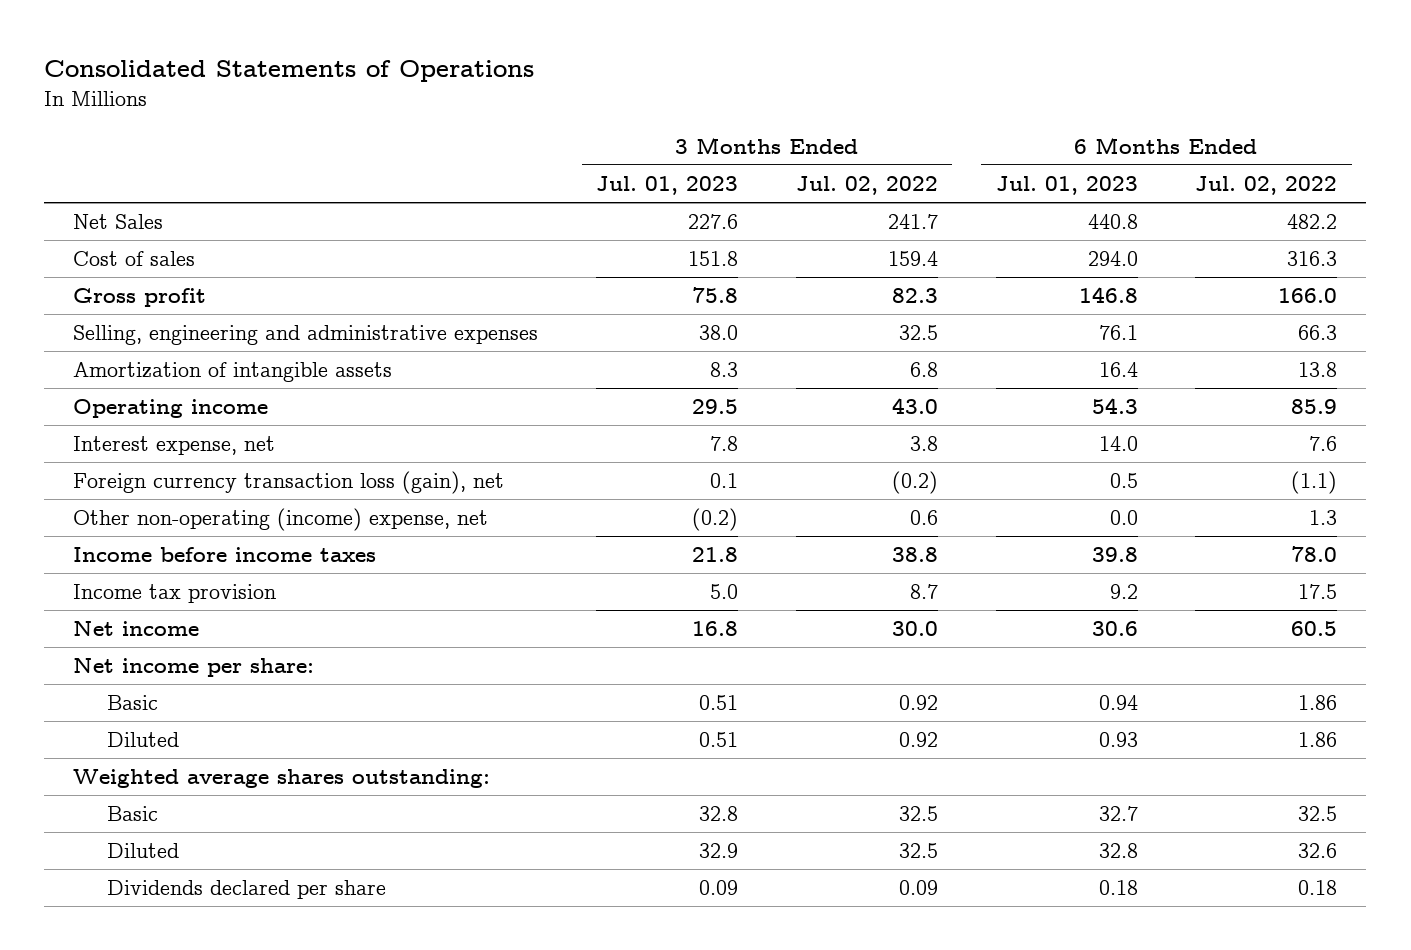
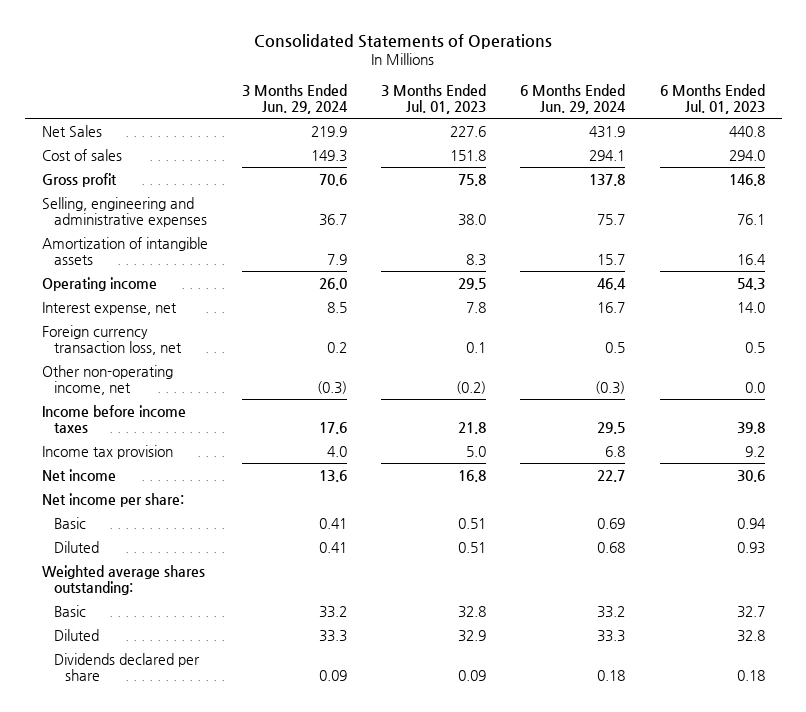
[795,175,938,195] Jul. 02, 2022 -> none
[1195,175,1338,195] Jul. 02, 2022 -> none
none -> [242,83,349,114] 3 Months Ended Jun. 29, 2024
none -> [520,83,627,114] 6 Months Ended Jun. 29, 2024
[73,470,505,494] Foreign currency transaction loss (gain), net -> [41,324,182,355] Foreign currency transaction loss, net
[73,507,489,531] Other non-operating (income) expense, net -> [41,364,173,395] Other non-operating income, net

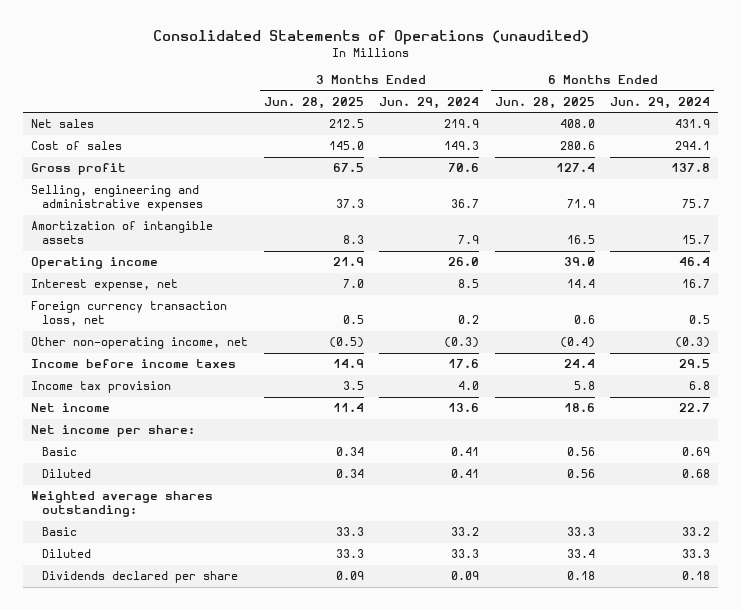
[254,33,553,49] Consolidated Statements of Operations -> [152,30,589,46] Consolidated Statements of Operations (unaudited)
[381,83,487,114] 3 Months Ended Jul. 01, 2023 -> none
[659,83,765,114] 6 Months Ended Jul. 01, 2023 -> none
none -> [263,96,364,109] Jun. 28, 2025
none -> [494,96,595,109] Jun. 28, 2025
[41,124,102,137] Net Sales -> [30,119,94,129] Net sales

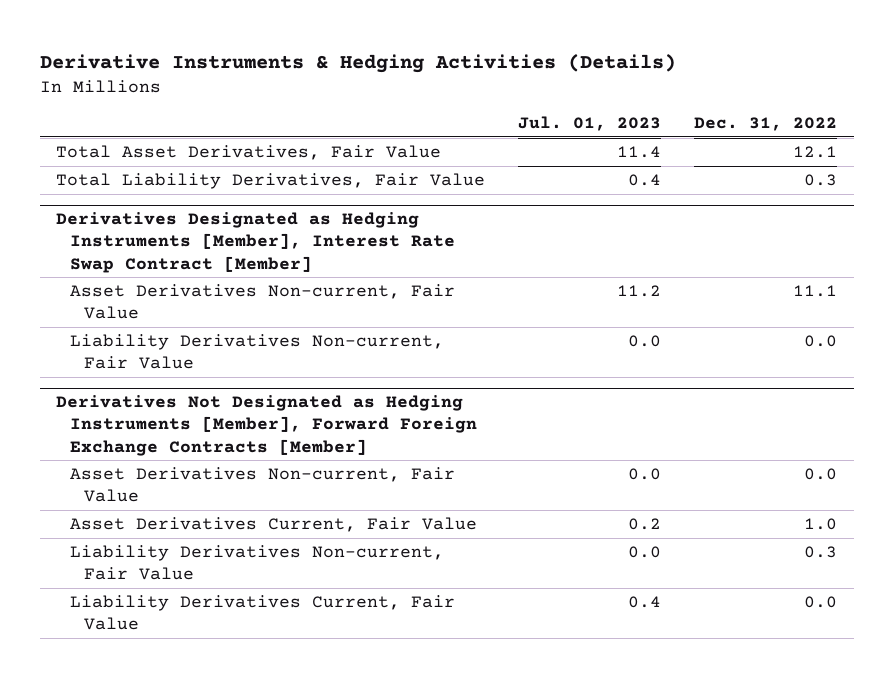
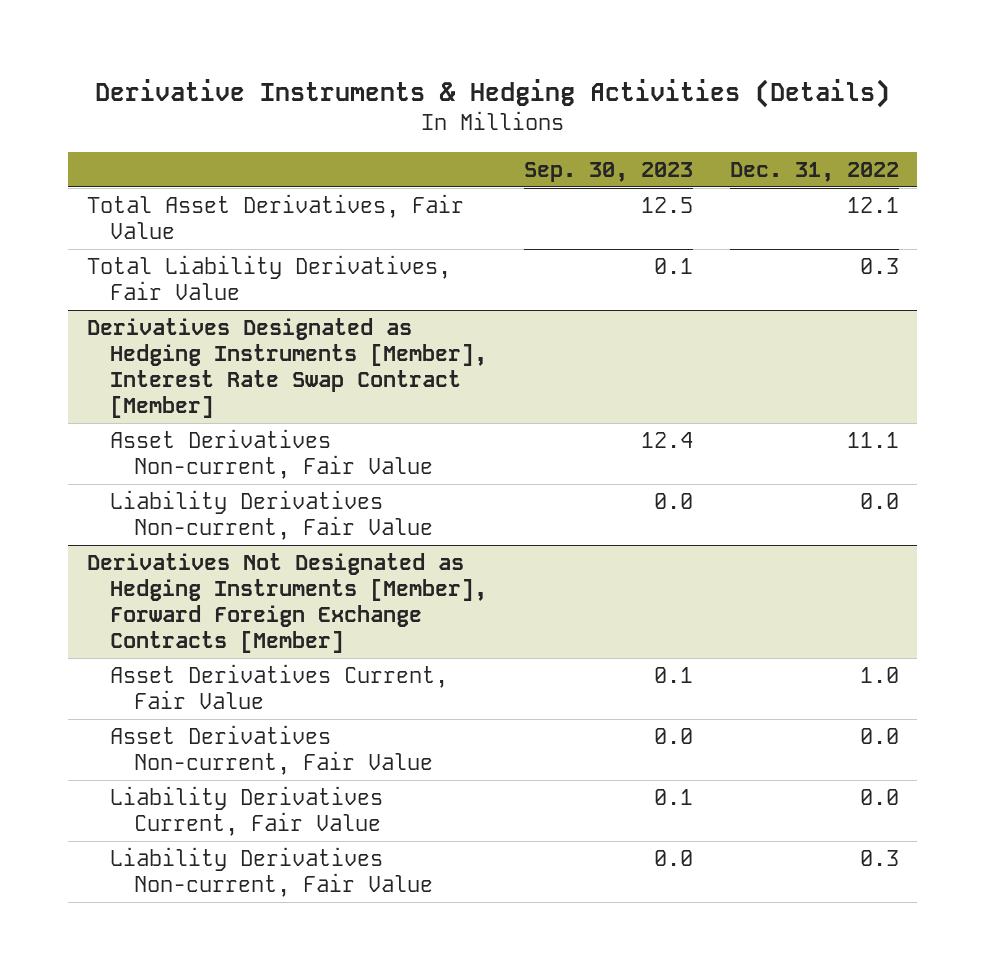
[518,116,662,132] Jul. 01, 2023 -> none
none -> [523,161,693,182] Sep. 30, 2023
[70,466,456,503] Asset Derivatives Non-current, Fair Value -> [110,724,433,775] Asset Derivatives Non-current, Fair Value
[70,544,445,581] Liability Derivatives Non-current, Fair Value -> [110,846,433,897] Liability Derivatives Non-current, Fair Value

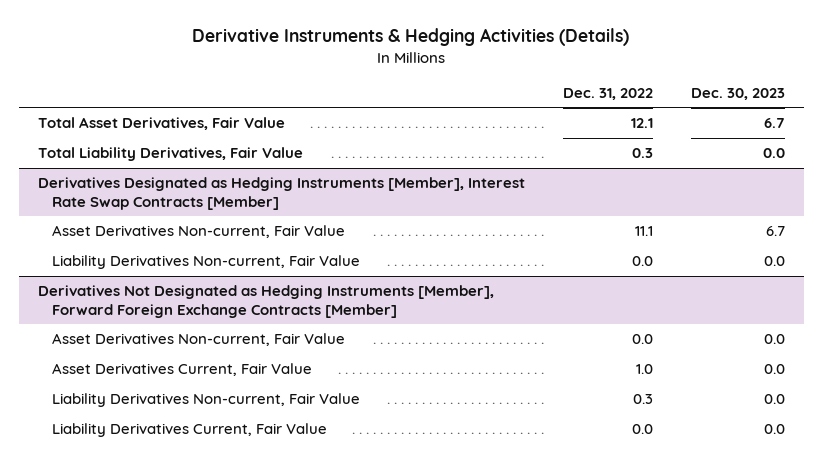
[523,161,693,182] Sep. 30, 2023 -> none
none -> [691,88,786,101] Dec. 30, 2023
[86,317,488,418] Derivatives Designated as Hedging Instruments [Member], Interest Rate Swap Contract [Member] -> [37,177,525,210] Derivatives Designated as Hedging Instruments [Member], Interest Rate Swap Contracts [Member]
[110,663,449,709] Asset Derivatives Current, Fair Value -> [51,363,312,377] Asset Derivatives Current, Fair Value
[110,785,384,836] Liability Derivatives Current, Fair Value -> [51,423,327,438] Liability Derivatives Current, Fair Value

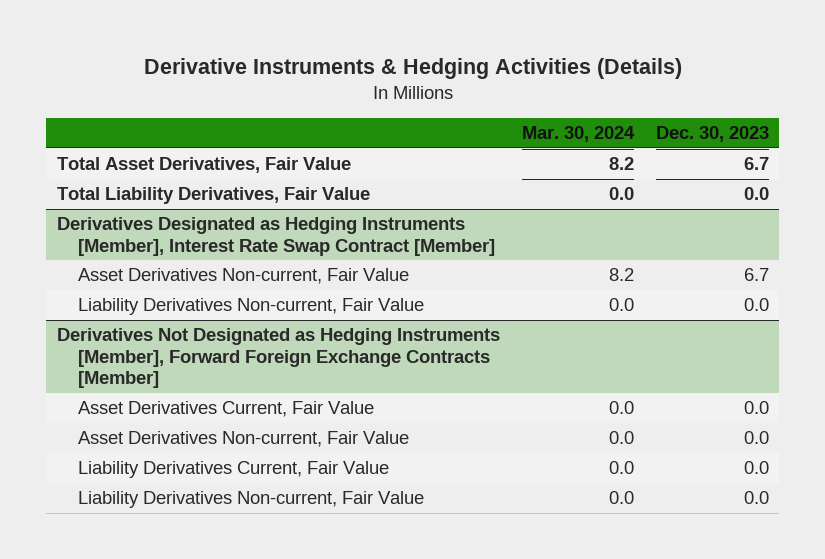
[562,88,653,101] Dec. 31, 2022 -> none
none -> [521,126,635,143] Mar. 30, 2024
[37,177,525,210] Derivatives Designated as Hedging Instruments [Member], Interest Rate Swap Contracts [Member] -> [56,217,495,256] Derivatives Designated as Hedging Instruments [Member], Interest Rate Swap Contract [Member]
[51,333,345,347] Asset Derivatives Non-current, Fair Value -> [77,431,409,448] Asset Derivatives Non-current, Fair Value
[51,393,360,408] Liability Derivatives Non-current, Fair Value -> [77,491,424,509] Liability Derivatives Non-current, Fair Value

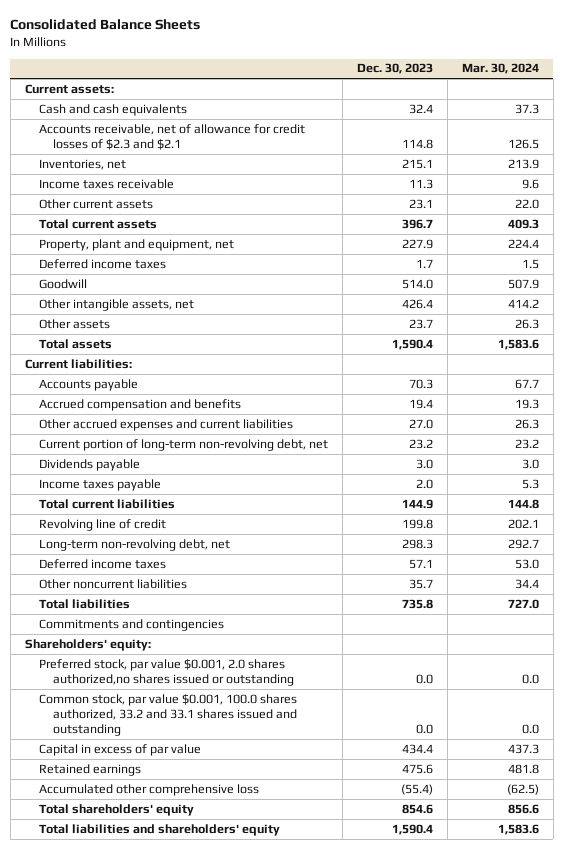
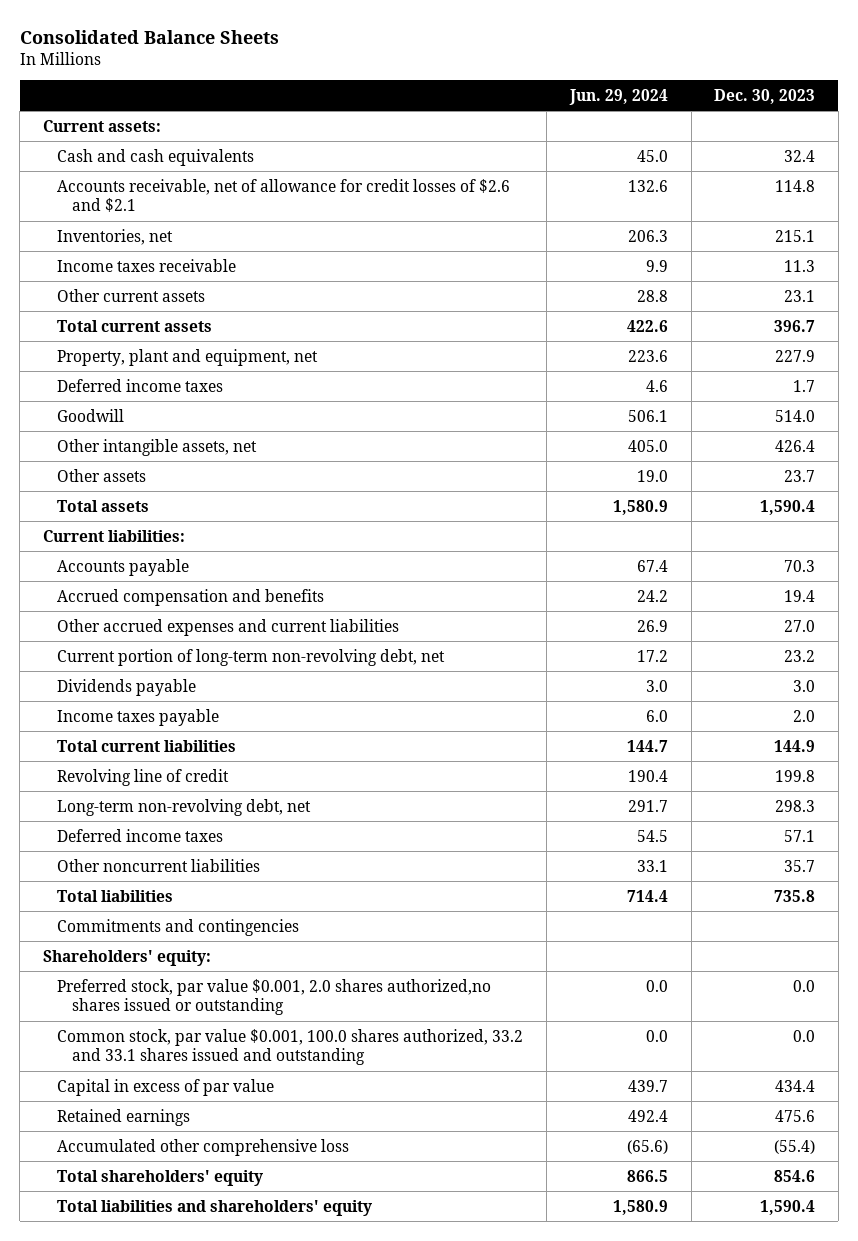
[461,63,539,75] Mar. 30, 2024 -> none
none -> [568,89,668,106] Jun. 29, 2024
[38,123,305,150] Accounts receivable, net of allowance for credit losses of $2.3 and $2.1 -> [57,178,511,213] Accounts receivable, net of allowance for credit losses of $2.6 and $2.1

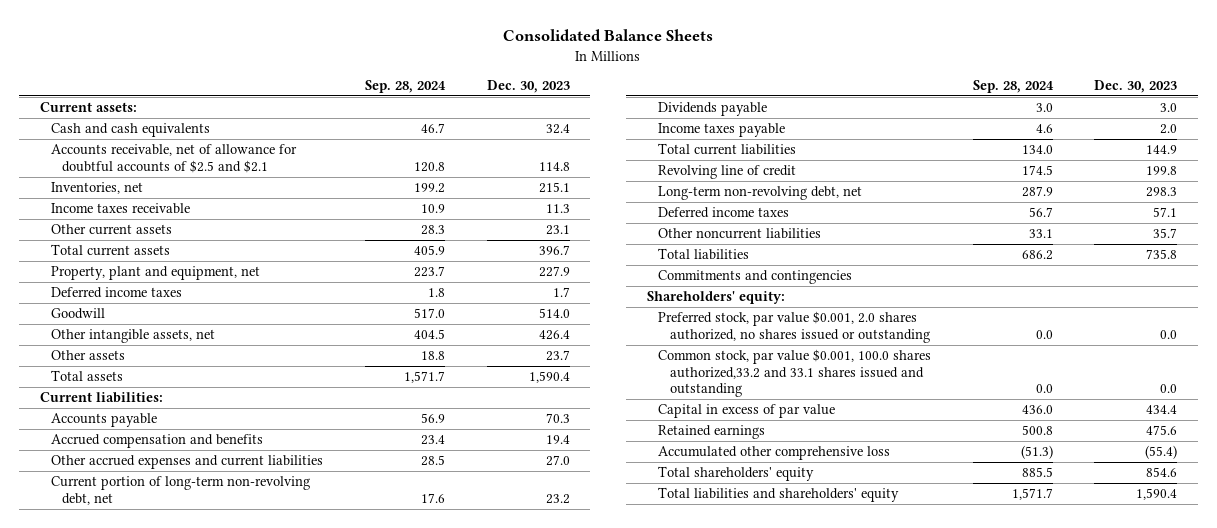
[568,89,668,106] Jun. 29, 2024 -> none
none -> [365,80,447,94] Sep. 28, 2024
[57,178,511,213] Accounts receivable, net of allowance for credit losses of $2.6 and $2.1 -> [50,144,297,173] Accounts receivable, net of allowance for doubtful accounts of $2.5 and $2.1
[57,978,492,1016] Preferred stock, par value $0.001, 2.0 shares authorized,no shares issued or outstanding -> [658,311,930,343] Preferred stock, par value $0.001, 2.0 shares authorized, no shares issued or outstanding
[57,1028,524,1066] Common stock, par value $0.001, 100.0 shares authorized, 33.2 and 33.1 shares issued and outstanding -> [658,349,932,398] Common stock, par value $0.001, 100.0 shares authorized,33.2 and 33.1 shares issued and outstanding

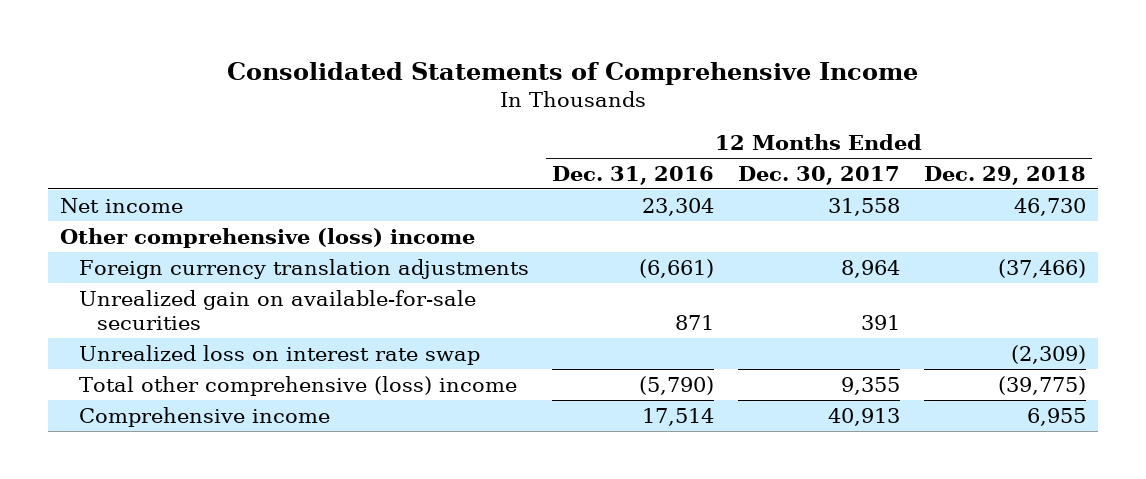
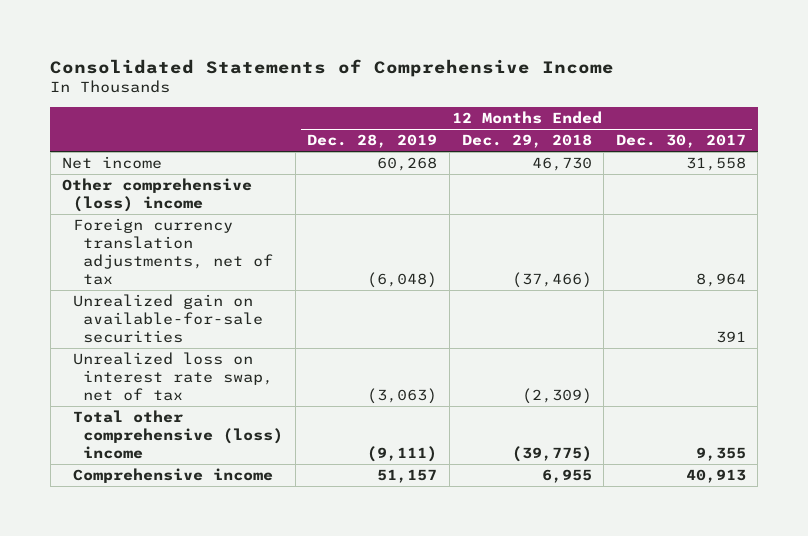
[552,165,715,185] Dec. 31, 2016 -> none
none -> [307,134,438,149] Dec. 28, 2019
[78,258,529,279] Foreign currency translation adjustments -> [72,218,274,286] Foreign currency translation adjustments, net of tax
[78,344,480,365] Unrealized loss on interest rate swap -> [72,352,274,402] Unrealized loss on interest rate swap, net of tax

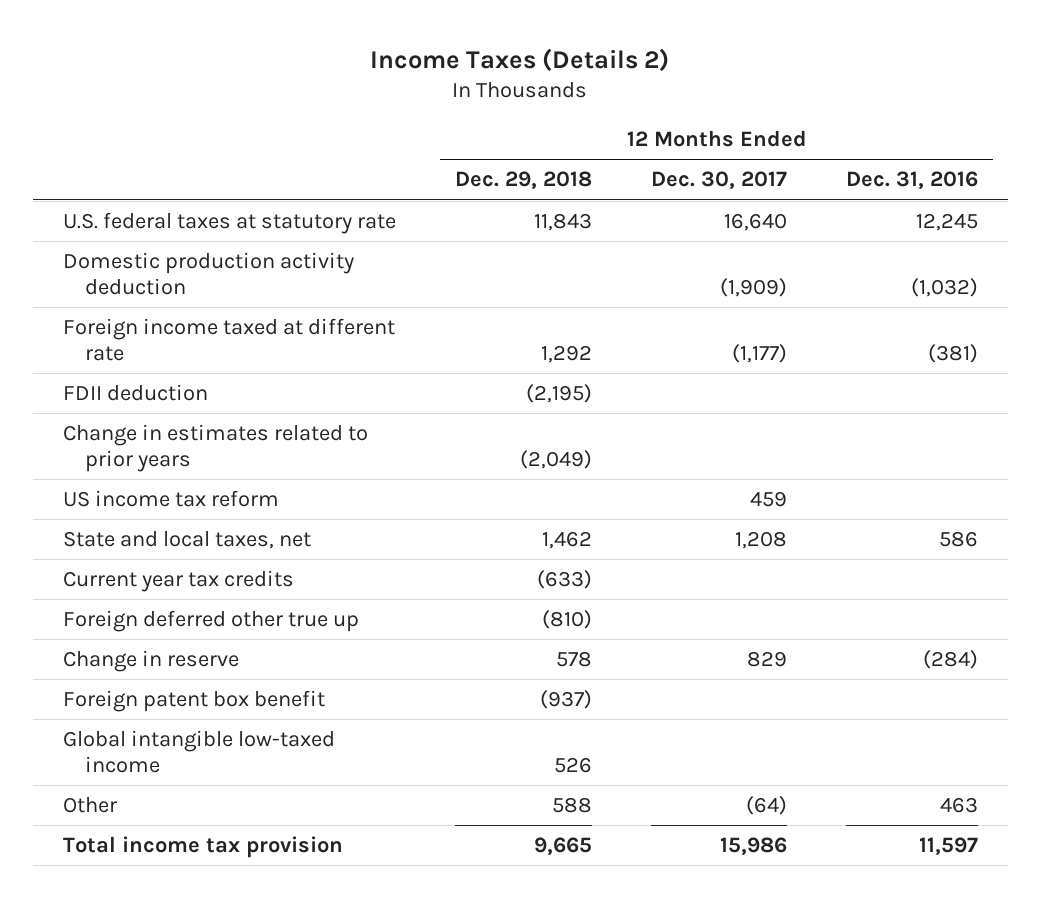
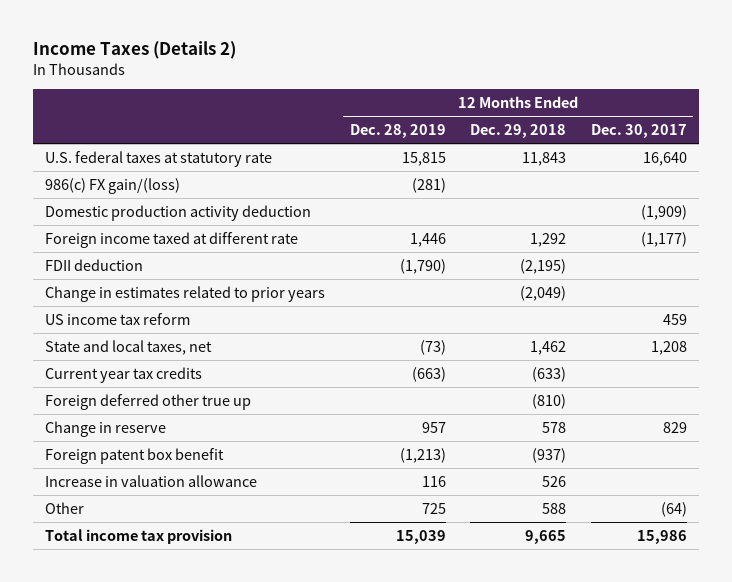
[846,171,979,190] Dec. 31, 2016 -> none
none -> [349,124,446,139] Dec. 28, 2019
none -> [44,177,180,194] 986(c) FX gain/(loss)
[62,729,335,773] Global intangible low-taxed income -> [44,474,257,487] Increase in valuation allowance

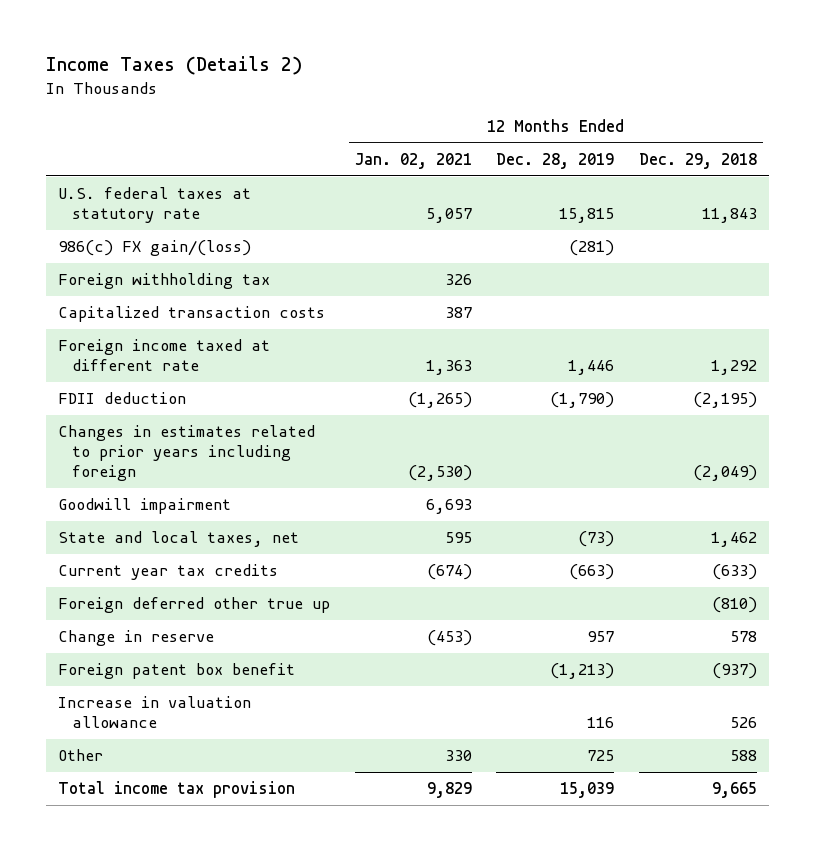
[590,124,687,139] Dec. 30, 2017 -> none
none -> [354,153,472,170] Jan. 02, 2021
[44,204,311,221] Domestic production activity deduction -> none
none -> [58,273,271,290] Foreign withholding tax
none -> [58,306,326,323] Capitalized transaction costs
[44,312,190,325] US income tax reform -> none
[44,285,325,302] Change in estimates related to prior years -> [58,425,316,481] Changes in estimates related to prior years including foreign
none -> [58,498,232,515] Goodwill impairment

